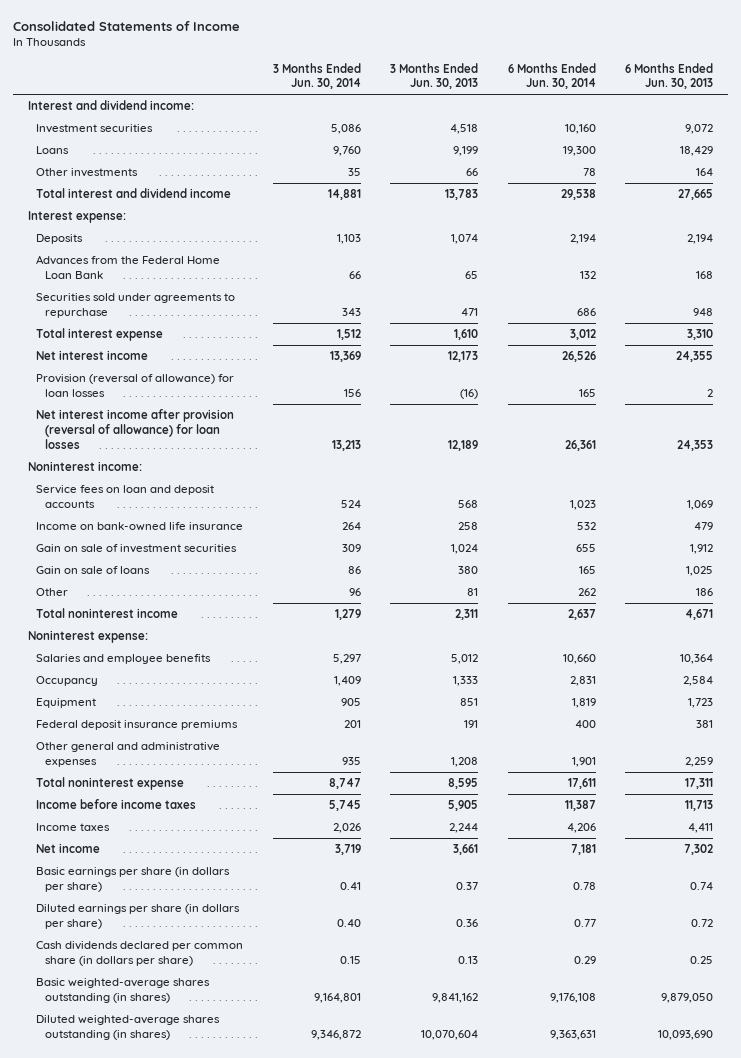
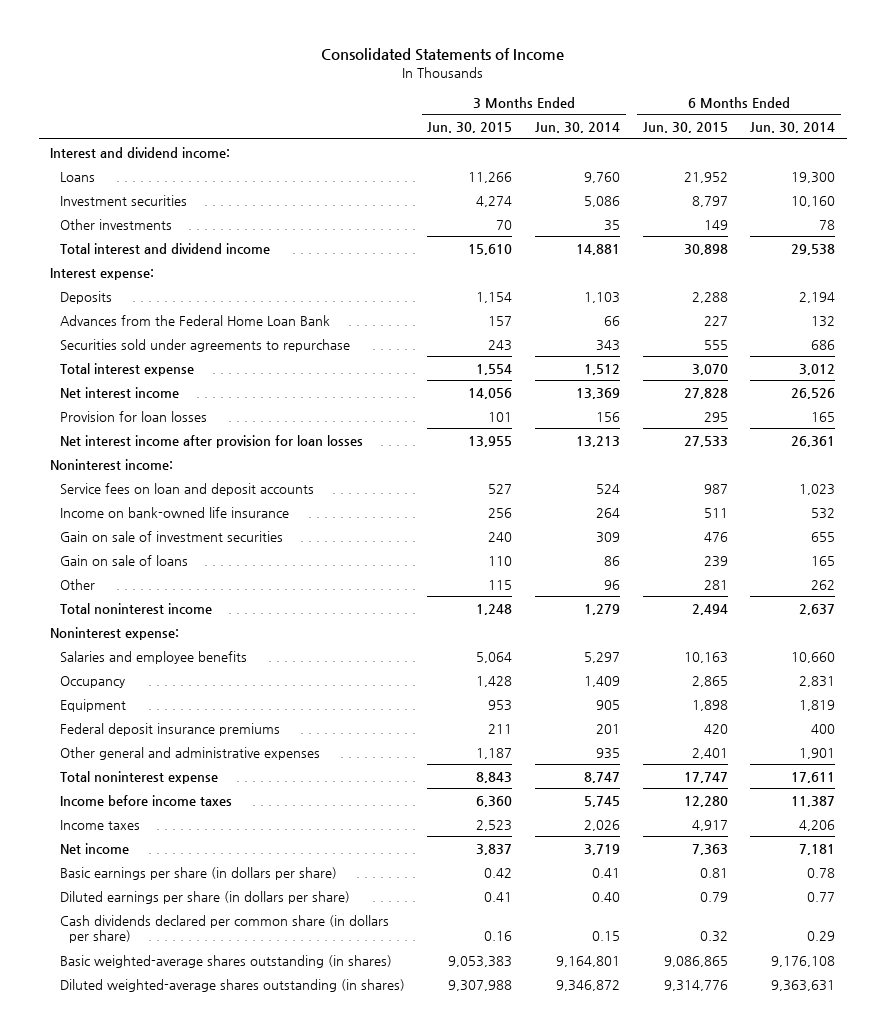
[390,62,479,90] 3 Months Ended Jun. 30, 2013 -> none
[625,62,714,90] 6 Months Ended Jun. 30, 2013 -> none
none -> [427,121,513,133] Jun. 30, 2015
none -> [642,121,728,133] Jun. 30, 2015
[36,123,154,133] Investment securities -> [59,194,187,206] Investment securities
[36,373,235,397] Provision (reversal of allowance) for loan losses -> [59,410,207,422] Provision for loan losses
[36,408,235,449] Net interest income after provision (reversal of allowance) for loan losses -> [59,434,363,448] Net interest income after provision for loan losses

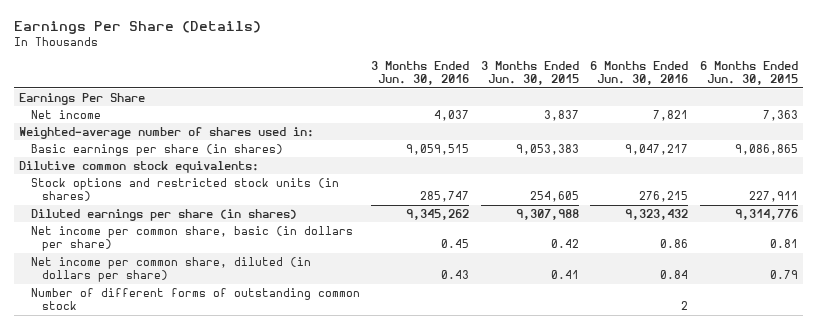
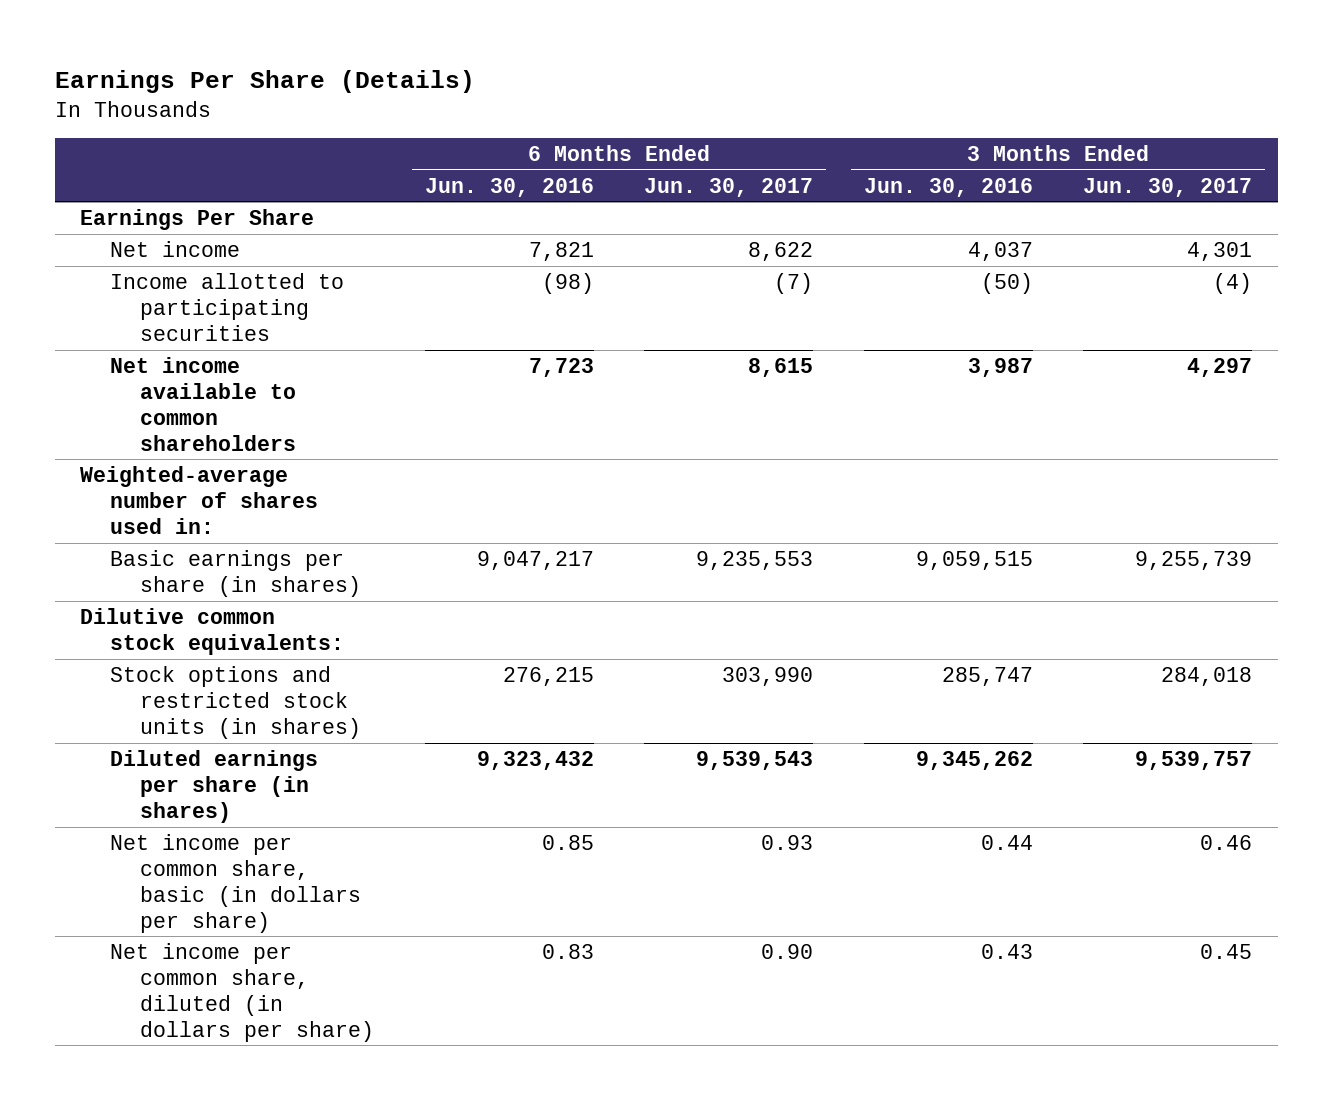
[480,61,579,86] 3 Months Ended Jun. 30, 2015 -> none
[699,61,798,86] 6 Months Ended Jun. 30, 2015 -> none
none -> [644,177,814,197] Jun. 30, 2017
none -> [1083,177,1253,197] Jun. 30, 2017
none -> [109,272,344,341] Income allotted to participating securities
none -> [109,356,297,451] Net income available to common shareholders
[30,287,360,311] Number of different forms of outstanding common stock -> none
[441,239,470,249] 0.45 -> [980,834,1033,850] 0.44
[660,239,689,249] 0.86 -> [541,834,594,850] 0.85
[660,270,689,280] 0.84 -> [541,943,594,959] 0.83

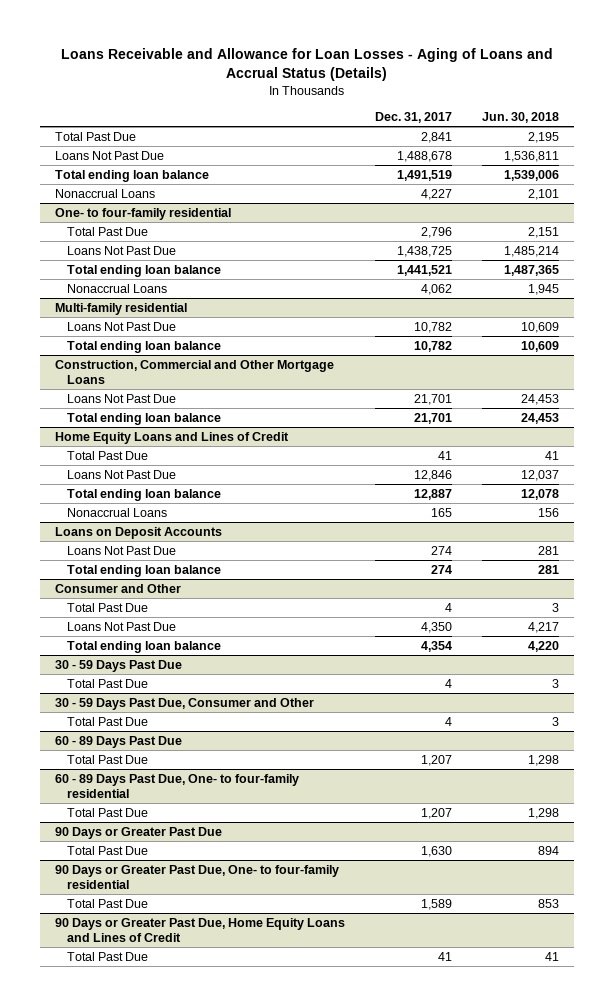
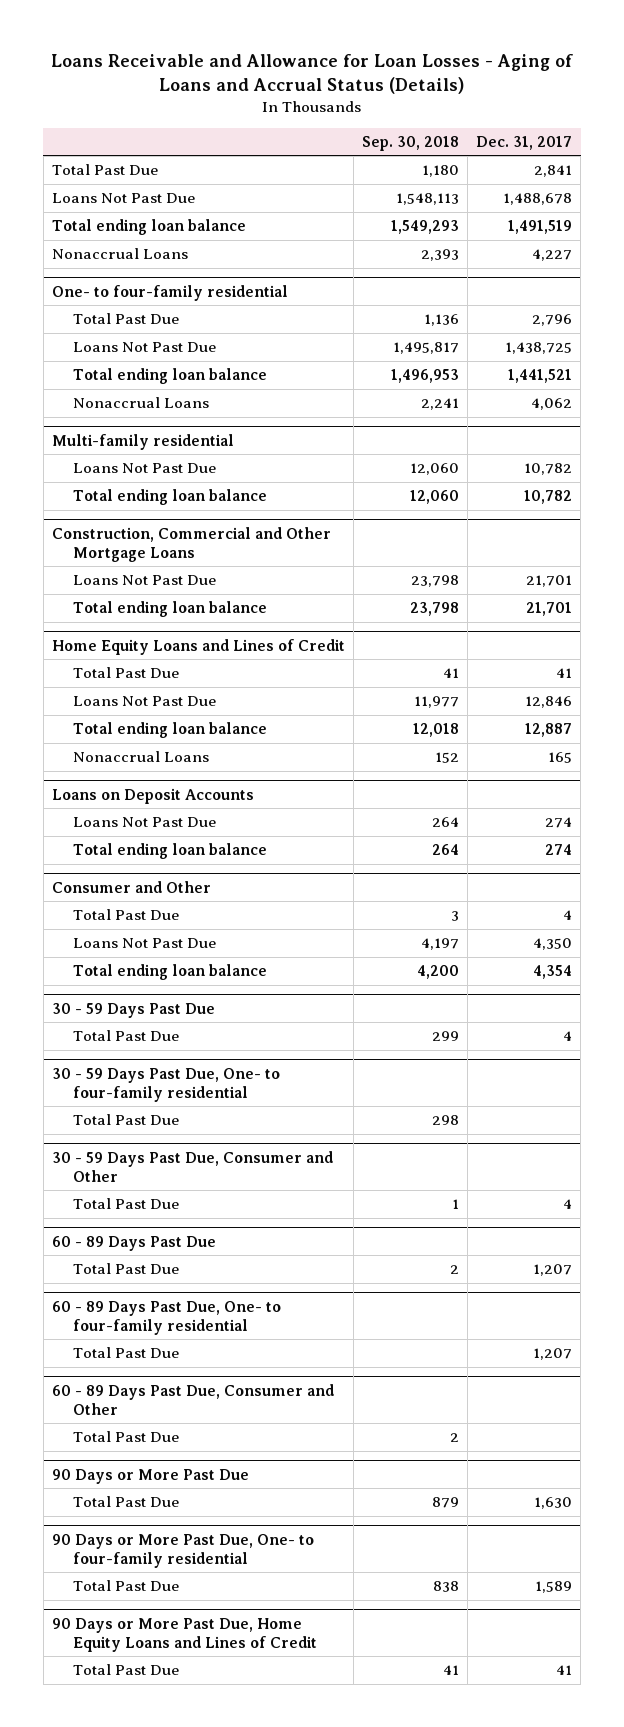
[482,111,560,123] Jun. 30, 2018 -> none
none -> [362,135,460,151] Sep. 30, 2018
none -> [51,1067,280,1102] 30 - 59 Days Past Due, One- to four-family residential
none -> [73,1114,180,1126] Total Past Due
none -> [51,1383,334,1415] 60 - 89 Days Past Due, Consumer and Other
none -> [73,1431,180,1443] Total Past Due
[54,826,222,839] 90 Days or Greater Past Due -> [51,1468,249,1484] 90 Days or More Past Due
[54,864,339,889] 90 Days or Greater Past Due, One- to four-family residential -> [51,1533,314,1568] 90 Days or More Past Due, One- to four-family residential
[54,917,345,942] 90 Days or Greater Past Due, Home Equity Loans and Lines of Credit -> [51,1617,318,1652] 90 Days or More Past Due, Home Equity Loans and Lines of Credit

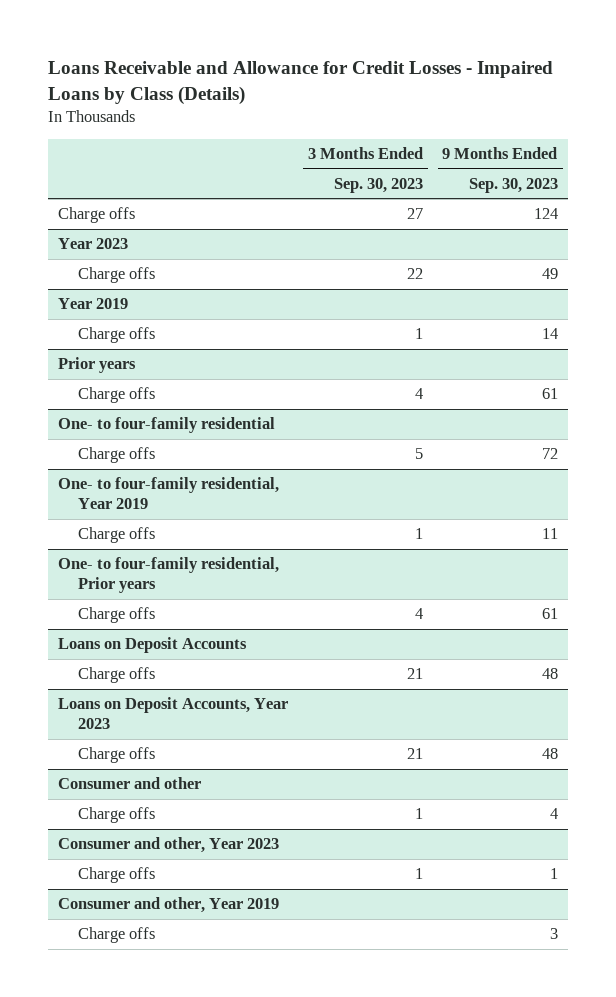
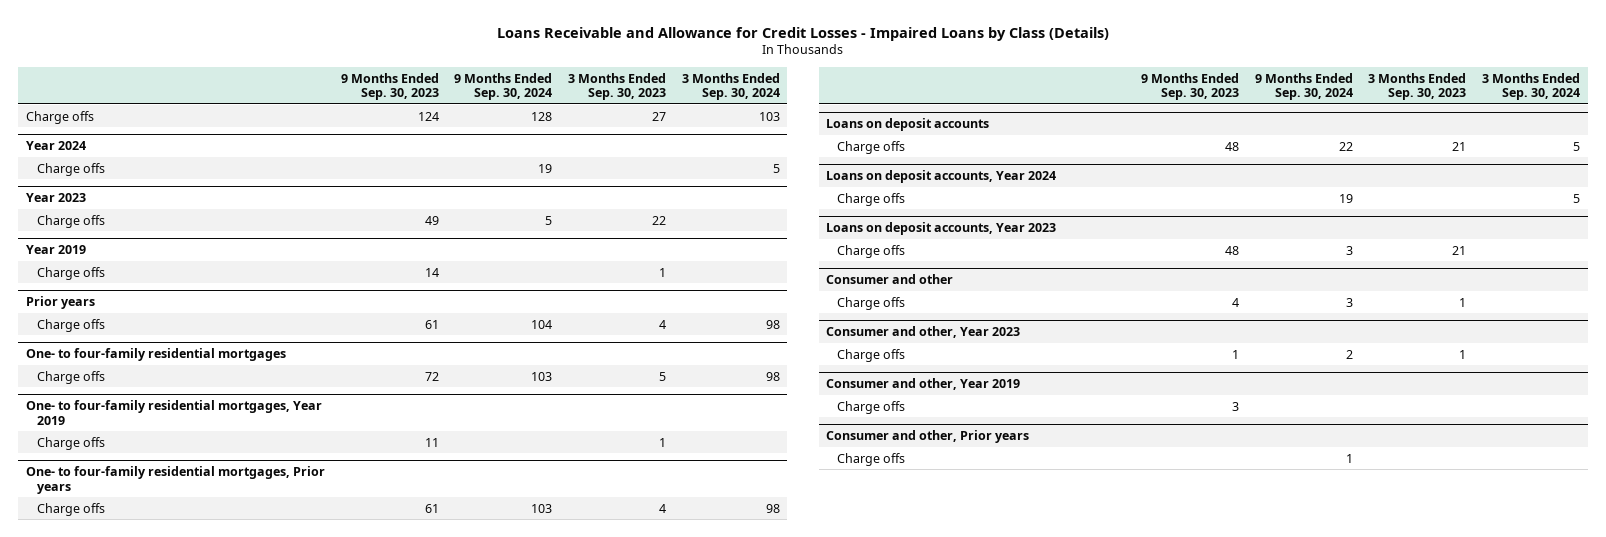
none -> [454,72,553,101] 9 Months Ended Sep. 30, 2024
none -> [681,72,780,101] 3 Months Ended Sep. 30, 2024
none -> [26,141,87,151] Year 2024
none -> [36,162,105,176] Charge offs
[58,417,276,434] One- to four-family residential -> [26,348,287,362] One- to four-family residential mortgages
[58,477,280,510] One- to four-family residential, Year 2019 -> [26,400,323,425] One- to four-family residential mortgages, Year 2019
[58,557,280,594] One- to four-family residential, Prior years -> [26,466,326,494] One- to four-family residential mortgages, Prior years
[58,637,248,654] Loans on Deposit Accounts -> [826,118,990,132] Loans on deposit accounts
none -> [826,170,1057,184] Loans on deposit accounts, Year 2024
none -> [837,192,906,206] Charge offs
[58,697,289,730] Loans on Deposit Accounts, Year 2023 -> [826,222,1057,236] Loans on deposit accounts, Year 2023
none -> [826,430,1030,444] Consumer and other, Prior years
none -> [837,452,906,466] Charge offs

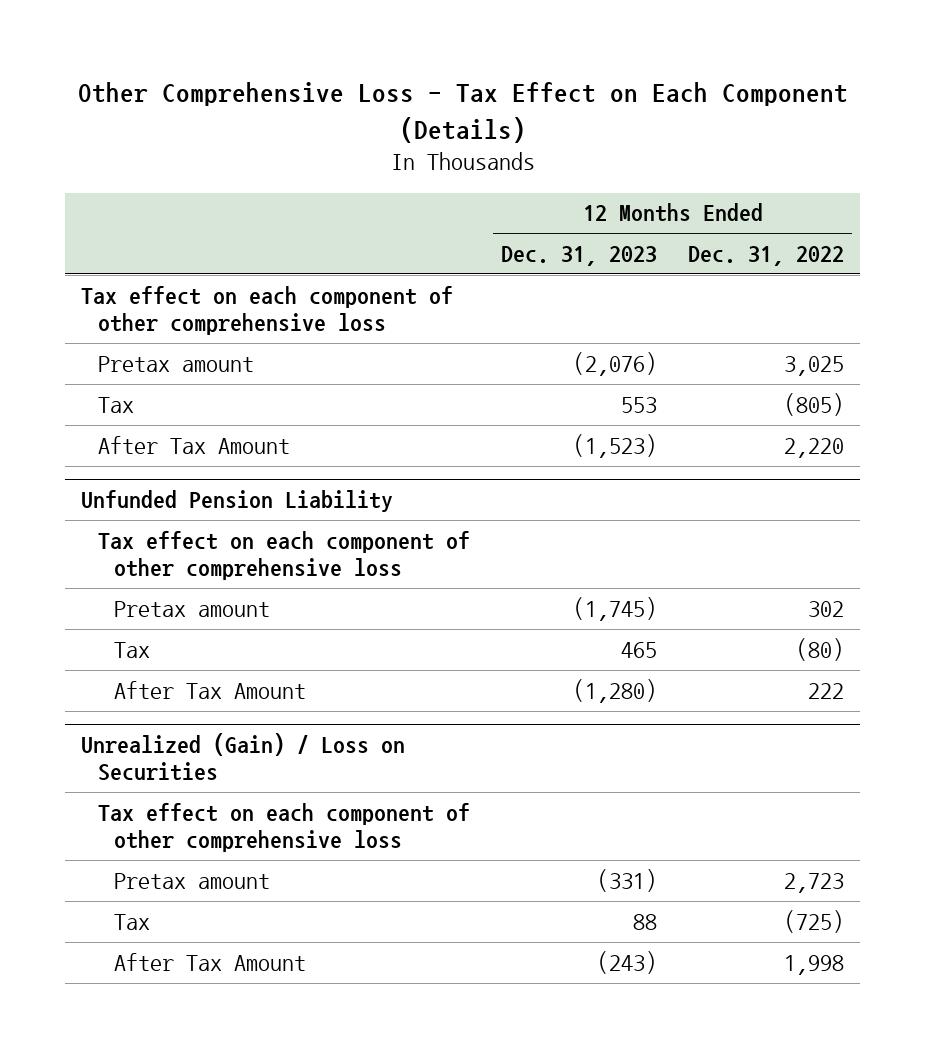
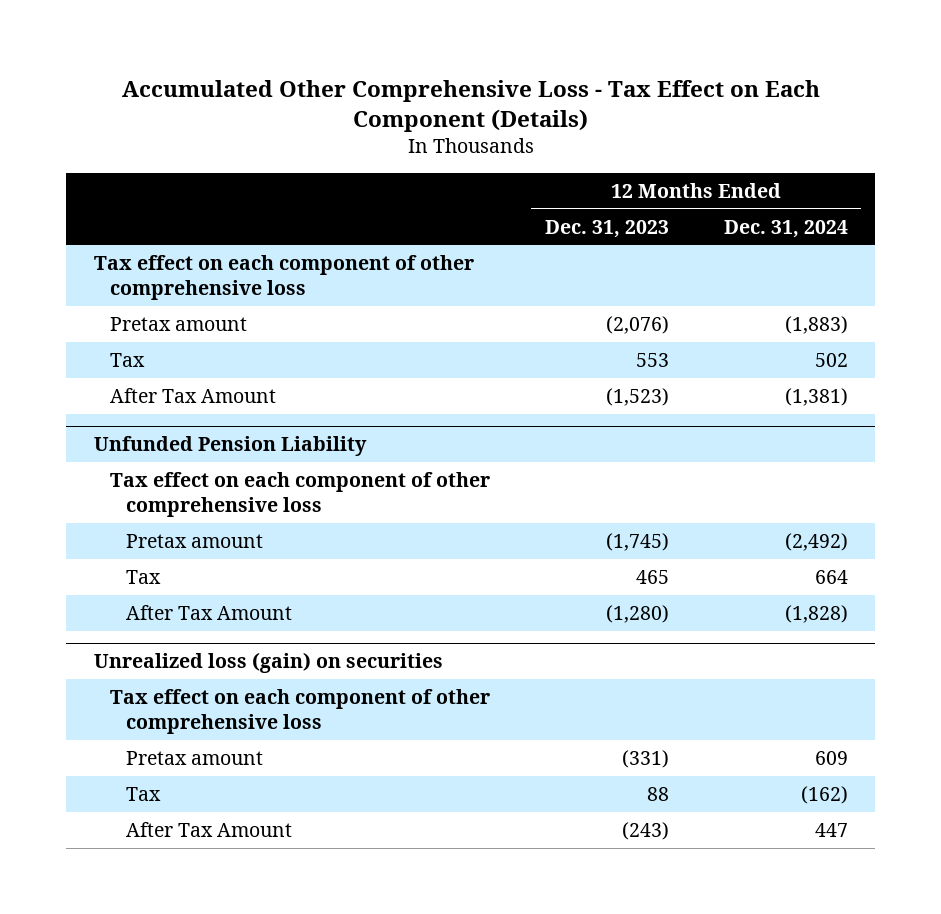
[77,82,848,143] Other Comprehensive Loss - Tax Effect on Each Component (Details) -> [121,79,820,132] Accumulated Other Comprehensive Loss - Tax Effect on Each Component (Details)
[688,245,845,266] Dec. 31, 2022 -> none
none -> [723,219,848,238] Dec. 31, 2024
[80,733,405,782] Unrealized (Gain) / Loss on Securities -> [93,652,443,674] Unrealized loss (gain) on securities

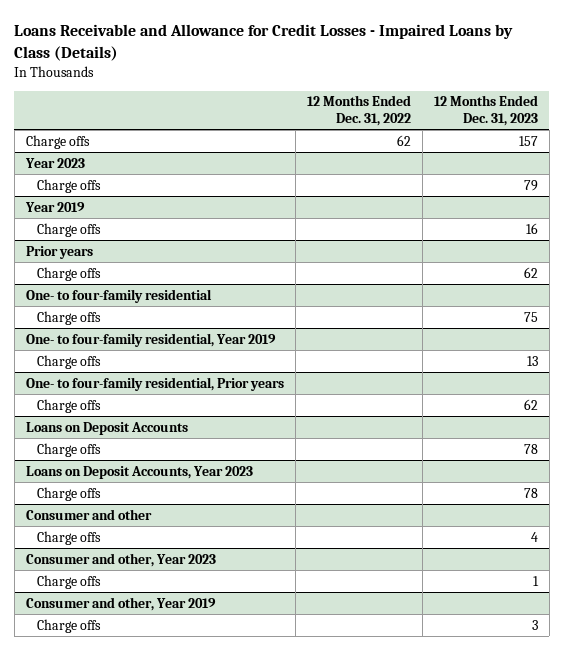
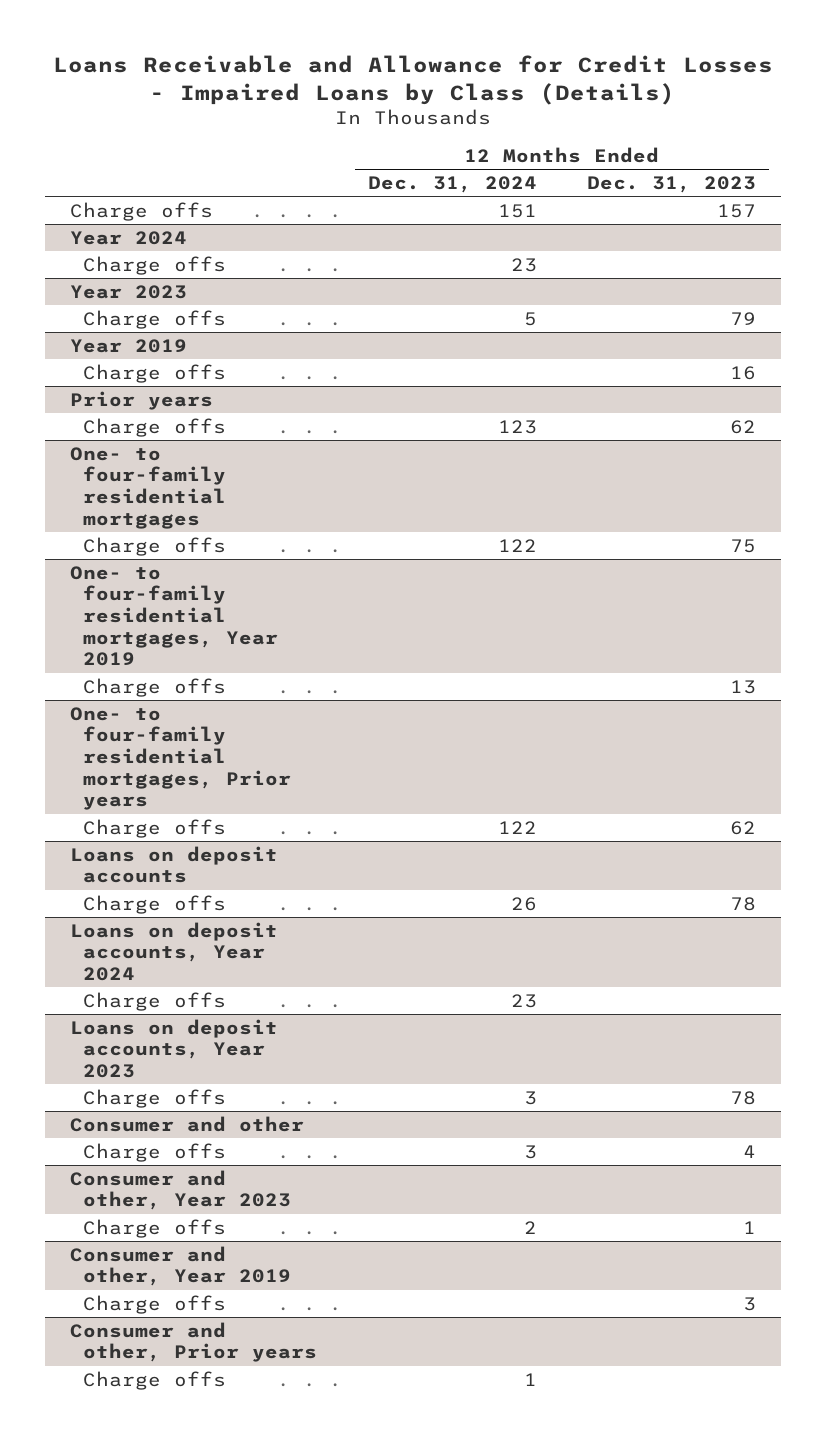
[306,95,411,126] 12 Months Ended Dec. 31, 2022 -> none
none -> [367,176,537,194] Dec. 31, 2024
none -> [69,230,187,245] Year 2024
none -> [83,255,227,275] Charge offs
[25,288,212,303] One- to four-family residential -> [69,446,227,529] One- to four-family residential mortgages
[25,332,276,347] One- to four-family residential, Year 2019 -> [69,565,279,667] One- to four-family residential mortgages, Year 2019
[25,376,284,391] One- to four-family residential, Prior years -> [69,706,292,811] One- to four-family residential mortgages, Prior years
[25,421,188,435] Loans on Deposit Accounts -> [69,845,278,884] Loans on deposit accounts
none -> [69,921,278,982] Loans on deposit accounts, Year 2024
none -> [83,991,227,1011] Charge offs
[25,465,253,479] Loans on Deposit Accounts, Year 2023 -> [69,1018,278,1079] Loans on deposit accounts, Year 2023
none -> [69,1321,318,1363] Consumer and other, Prior years
none -> [83,1370,227,1390] Charge offs

